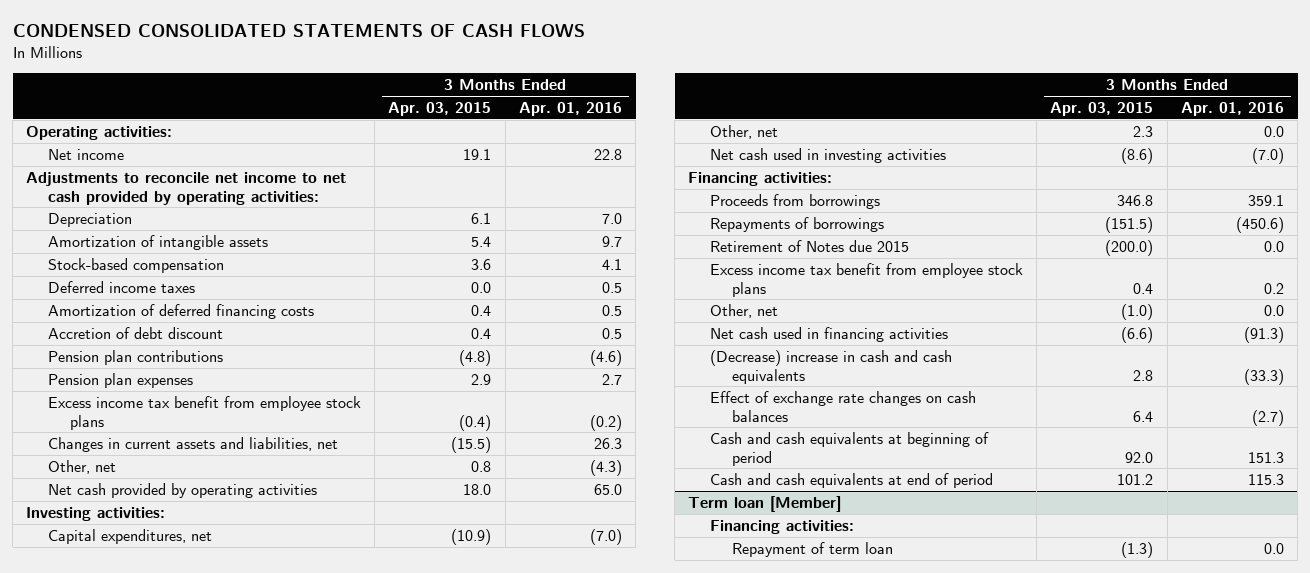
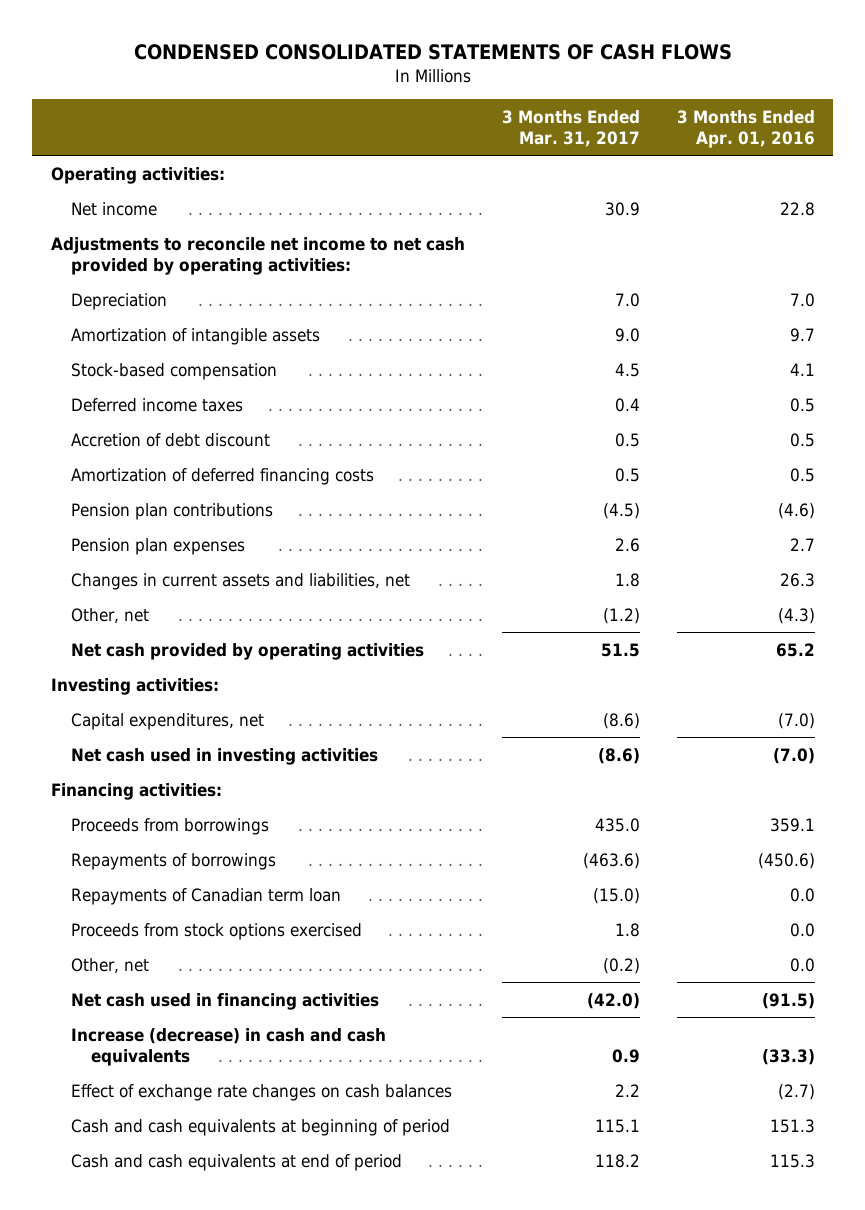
[388,101,492,116] Apr. 03, 2015 -> none
none -> [501,109,640,148] 3 Months Ended Mar. 31, 2017
[48,303,315,319] Amortization of deferred financing costs -> [71,467,375,485] Amortization of deferred financing costs
[48,395,362,430] Excess income tax benefit from employee stock plans -> none
[593,483,622,495] 65.0 -> [775,642,815,657] 65.2
[709,124,778,139] Other, net -> none
[709,239,909,252] Retirement of Notes due 2015 -> none
[709,262,1023,297] Excess income tax benefit from employee stock plans -> none
none -> [71,887,342,905] Repayments of Canadian term loan
none -> [71,922,363,940] Proceeds from stock options exercised
[1243,326,1284,343] (91.3) -> [761,992,815,1009] (91.5)
[709,349,952,384] (Decrease) increase in cash and cash equivalents -> [71,1027,387,1066] Increase (decrease) in cash and cash equivalents
[688,495,842,512] Term loan [Member] -> none
[709,519,854,534] Financing activities: -> none
[731,541,893,557] Repayment of term loan -> none

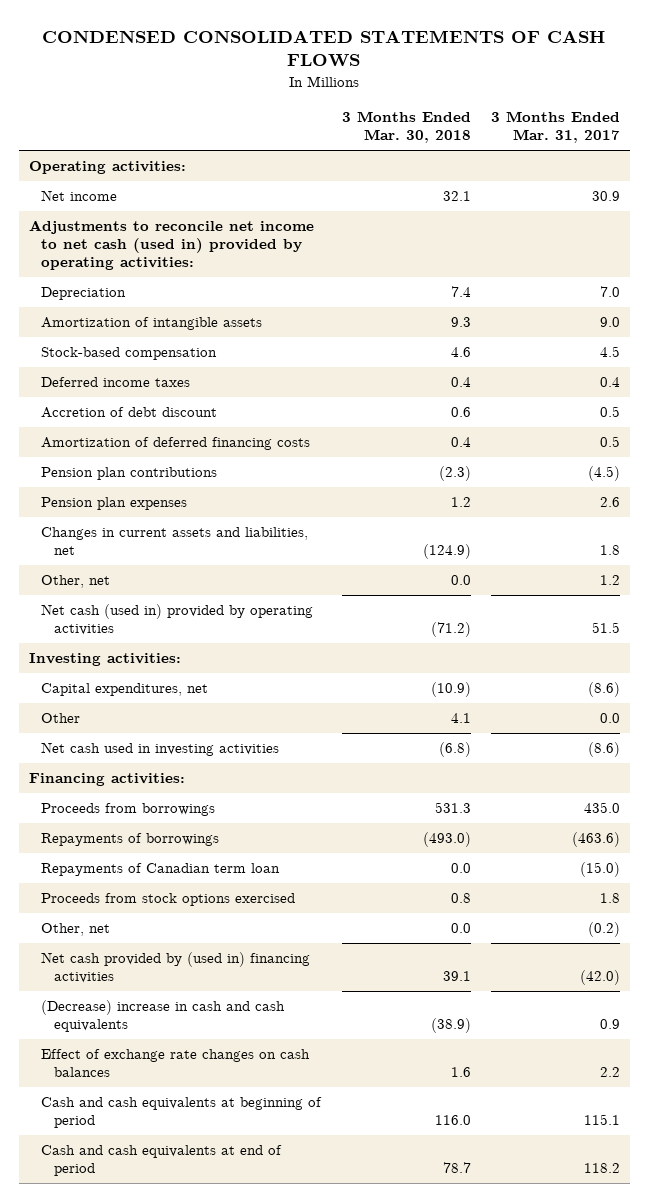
[676,109,815,149] 3 Months Ended Apr. 01, 2016 -> none
none -> [341,111,471,144] 3 Months Ended Mar. 30, 2018
[50,236,465,275] Adjustments to reconcile net income to net cash provided by operating activities: -> [29,220,315,271] Adjustments to reconcile net income to net cash (used in) provided by operating activities:
[602,607,640,624] (1.2) -> [599,575,620,586] 1.2
[71,642,425,660] Net cash provided by operating activities -> [41,604,314,636] Net cash (used in) provided by operating activities
none -> [41,713,81,724] Other
[71,992,380,1010] Net cash used in financing activities -> [41,952,311,984] Net cash provided by (used in) financing activities
[71,1027,387,1066] Increase (decrease) in cash and cash equivalents -> [41,1000,286,1033] (Decrease) increase in cash and cash equivalents

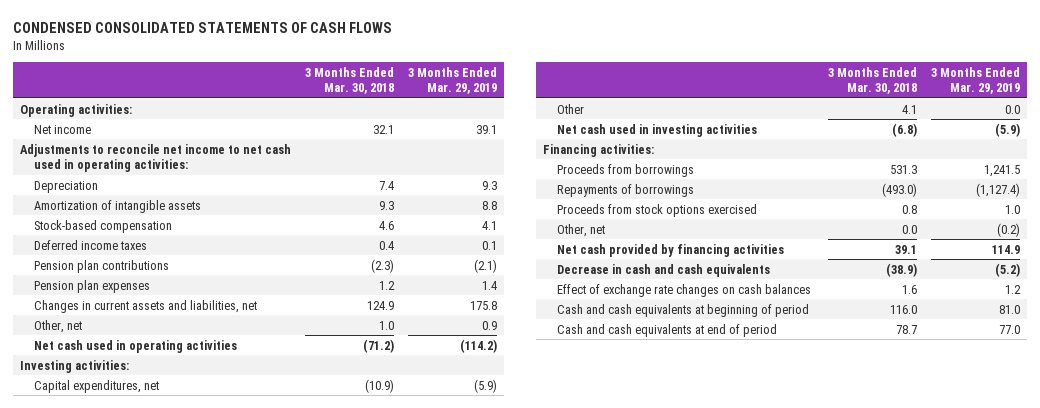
[490,111,620,144] 3 Months Ended Mar. 31, 2017 -> none
none -> [408,66,498,95] 3 Months Ended Mar. 29, 2019
[29,220,315,271] Adjustments to reconcile net income to net cash (used in) provided by operating activities: -> [20,143,292,172] Adjustments to reconcile net income to net cash used in operating activities:
[41,407,218,419] Accretion of debt discount -> none
[41,437,311,451] Amortization of deferred financing costs -> none
[422,544,471,560] (124.9) -> [367,300,395,310] 124.9
[450,575,471,586] 0.0 -> [379,320,395,330] 1.0
[41,604,314,636] Net cash (used in) provided by operating activities -> [34,339,238,353] Net cash used in operating activities
[41,863,281,877] Repayments of Canadian term loan -> none
[41,952,311,984] Net cash provided by (used in) financing activities -> [556,243,784,257] Net cash provided by financing activities
[41,1000,286,1033] (Decrease) increase in cash and cash equivalents -> [556,263,770,277] Decrease in cash and cash equivalents

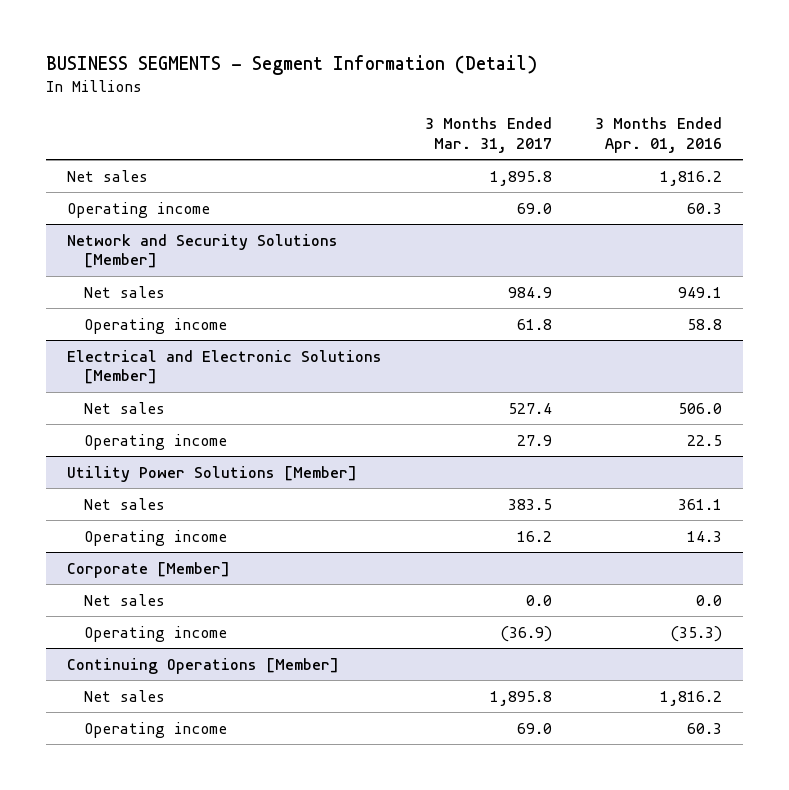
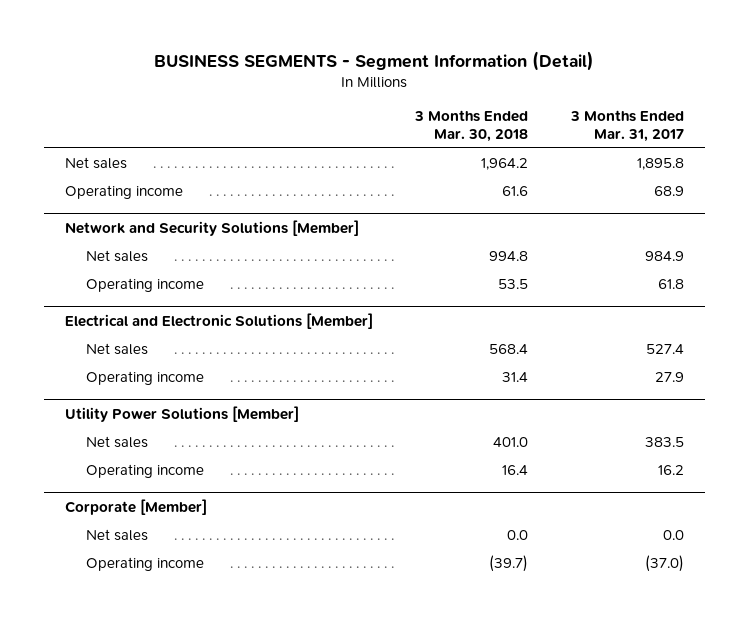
[594,117,722,153] 3 Months Ended Apr. 01, 2016 -> none
none -> [414,110,529,142] 3 Months Ended Mar. 30, 2018
[516,202,552,214] 69.0 -> [653,186,684,197] 68.9
[67,657,340,674] Continuing Operations [Member] -> none
[83,689,165,702] Net sales -> none
[83,721,227,738] Operating income -> none
[499,625,552,642] (36.9) -> [644,555,684,573] (37.0)

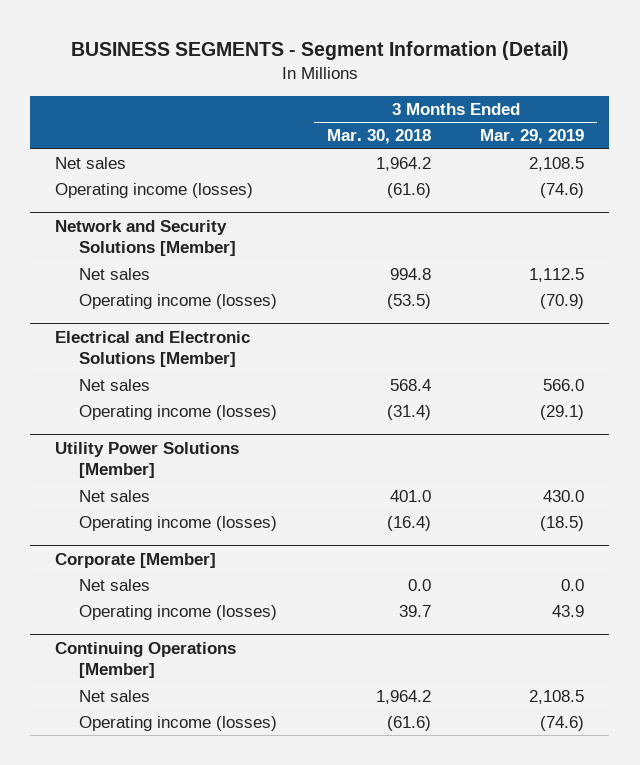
[569,110,684,142] 3 Months Ended Mar. 31, 2017 -> none
none -> [480,129,585,145] Mar. 29, 2019
[64,185,183,200] Operating income -> [55,183,254,199] Operating income (losses)
[502,186,529,197] 61.6 -> [386,183,431,199] (61.6)
[86,278,205,293] Operating income -> [79,294,278,310] Operating income (losses)
[498,279,529,290] 53.5 -> [386,294,431,310] (53.5)
[86,371,205,386] Operating income -> [79,405,278,421] Operating income (losses)
[502,372,529,383] 31.4 -> [386,405,431,421] (31.4)
[86,464,205,479] Operating income -> [79,516,278,532] Operating income (losses)
[502,465,529,476] 16.4 -> [386,516,431,532] (16.4)
[86,557,205,572] Operating income -> [79,605,278,621] Operating income (losses)
[489,555,529,573] (39.7) -> [398,605,431,618] 39.7
none -> [55,641,237,679] Continuing Operations [Member]
none -> [79,690,151,703] Net sales
none -> [79,716,278,732] Operating income (losses)

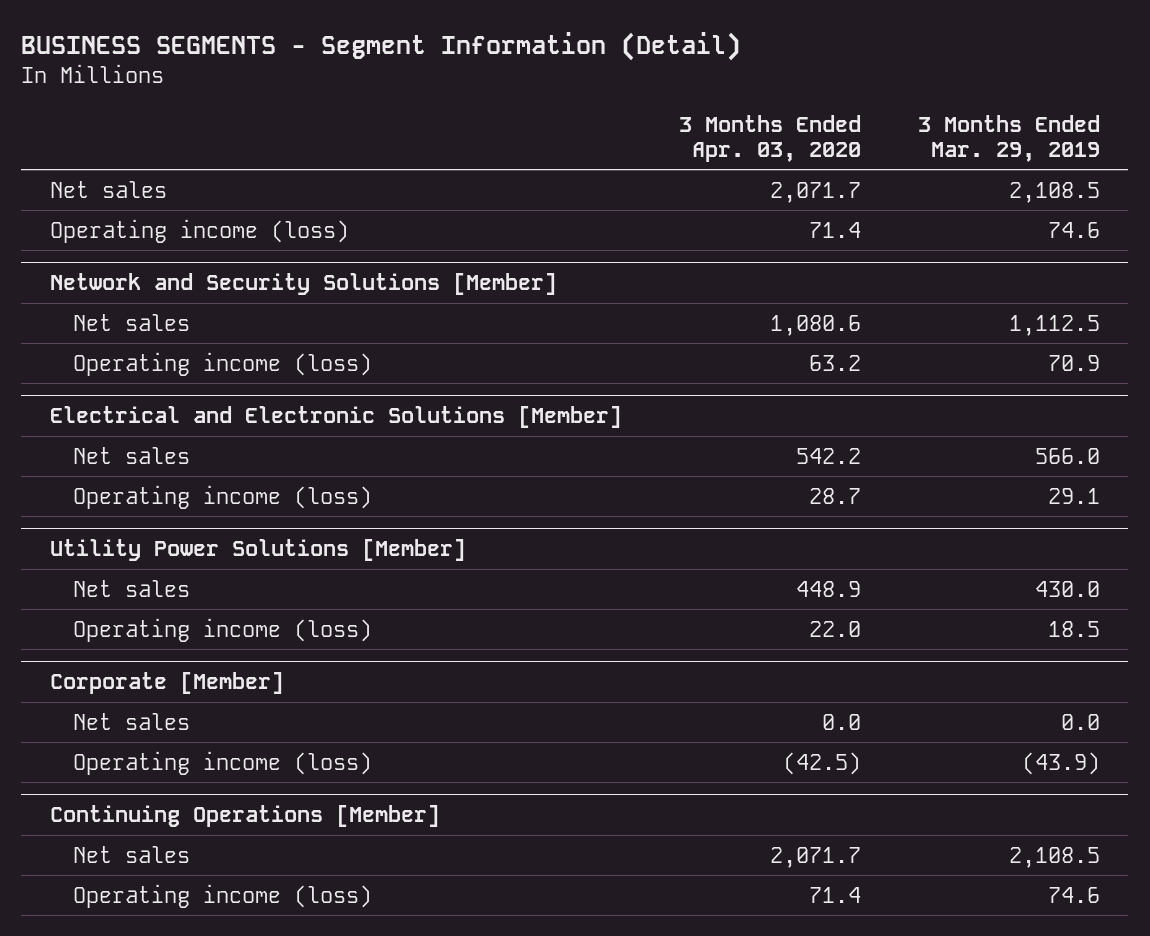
[326,129,431,145] Mar. 30, 2018 -> none
none -> [678,114,861,162] 3 Months Ended Apr. 03, 2020
[55,183,254,199] Operating income (losses) -> [49,218,349,243] Operating income (loss)
[540,183,585,199] (74.6) -> [1047,221,1100,238] 74.6
[79,294,278,310] Operating income (losses) -> [73,351,373,376] Operating income (loss)
[540,294,585,310] (70.9) -> [1047,354,1100,371] 70.9
[79,405,278,421] Operating income (losses) -> [73,484,373,509] Operating income (loss)
[540,405,585,421] (29.1) -> [1047,487,1100,504] 29.1
[79,516,278,532] Operating income (losses) -> [73,617,373,642] Operating income (loss)
[540,516,585,532] (18.5) -> [1047,620,1100,637] 18.5
[79,605,278,621] Operating income (losses) -> [73,750,373,775] Operating income (loss)
[552,605,585,618] 43.9 -> [1021,751,1100,775] (43.9)
[79,716,278,732] Operating income (losses) -> [73,883,373,908] Operating income (loss)
[540,716,585,732] (74.6) -> [1047,886,1100,903] 74.6

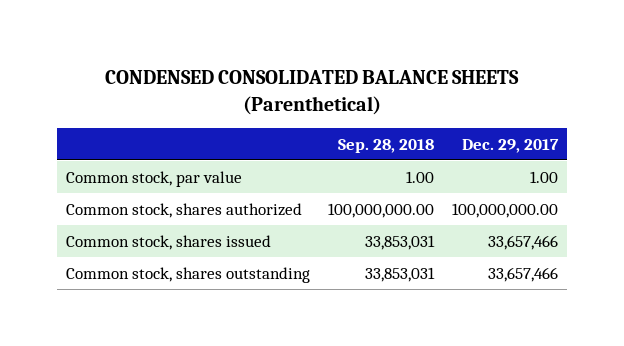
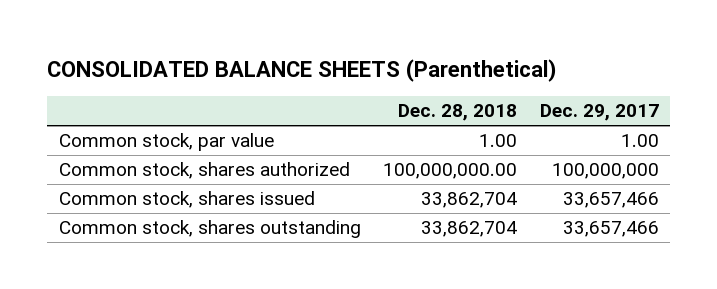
[104,70,519,115] CONDENSED CONSOLIDATED BALANCE SHEETS (Parenthetical) -> [47,58,558,82] CONSOLIDATED BALANCE SHEETS (Parenthetical)
[337,138,434,153] Sep. 28, 2018 -> none
none -> [398,104,518,122] Dec. 28, 2018
[451,202,558,218] 100,000,000.00 -> [551,163,659,180] 100,000,000

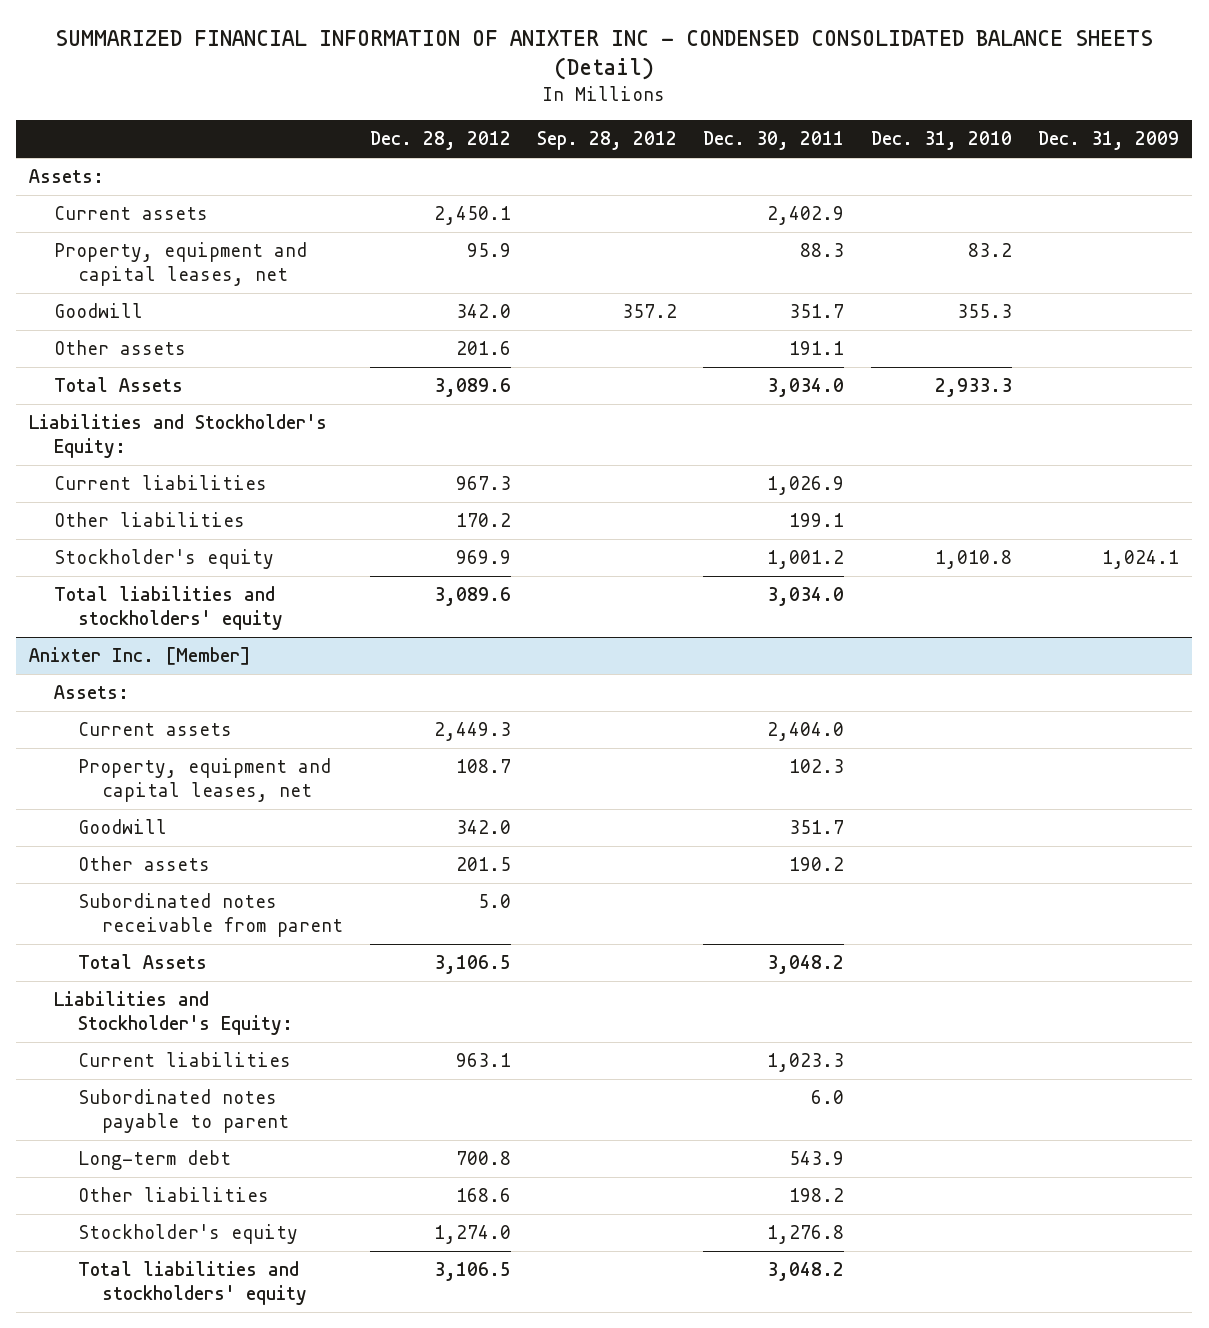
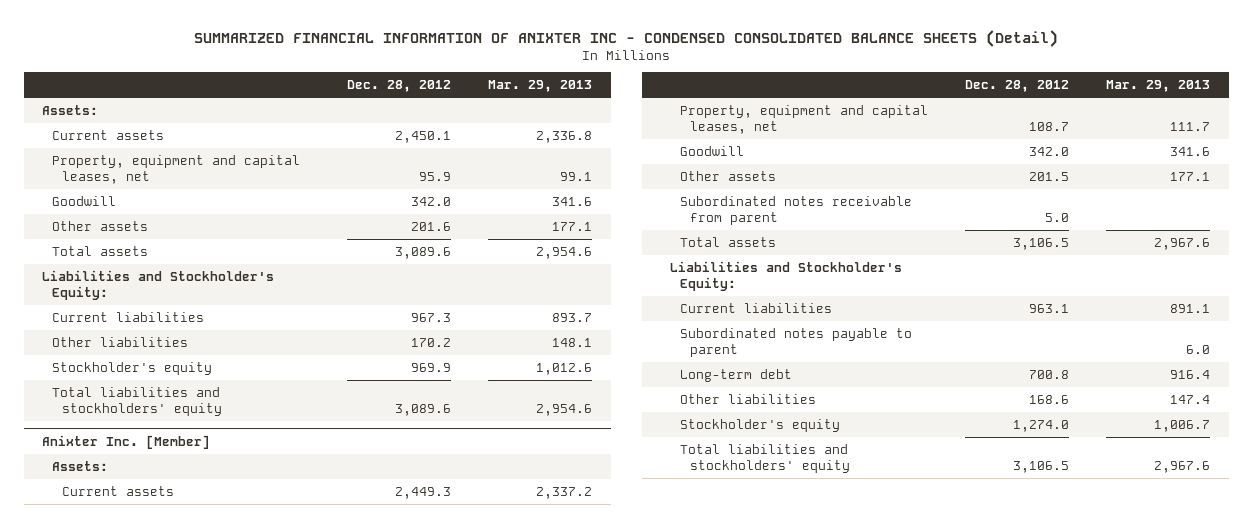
[537,131,678,151] Sep. 28, 2012 -> none
[703,131,845,151] Dec. 30, 2011 -> none
[870,131,1012,151] Dec. 31, 2010 -> none
[1038,131,1180,151] Dec. 31, 2009 -> none
none -> [488,79,593,92] Mar. 29, 2013
[53,377,183,393] Total Assets -> [52,245,149,256] Total assets
[78,954,208,970] Total Assets -> [679,236,776,247] Total assets

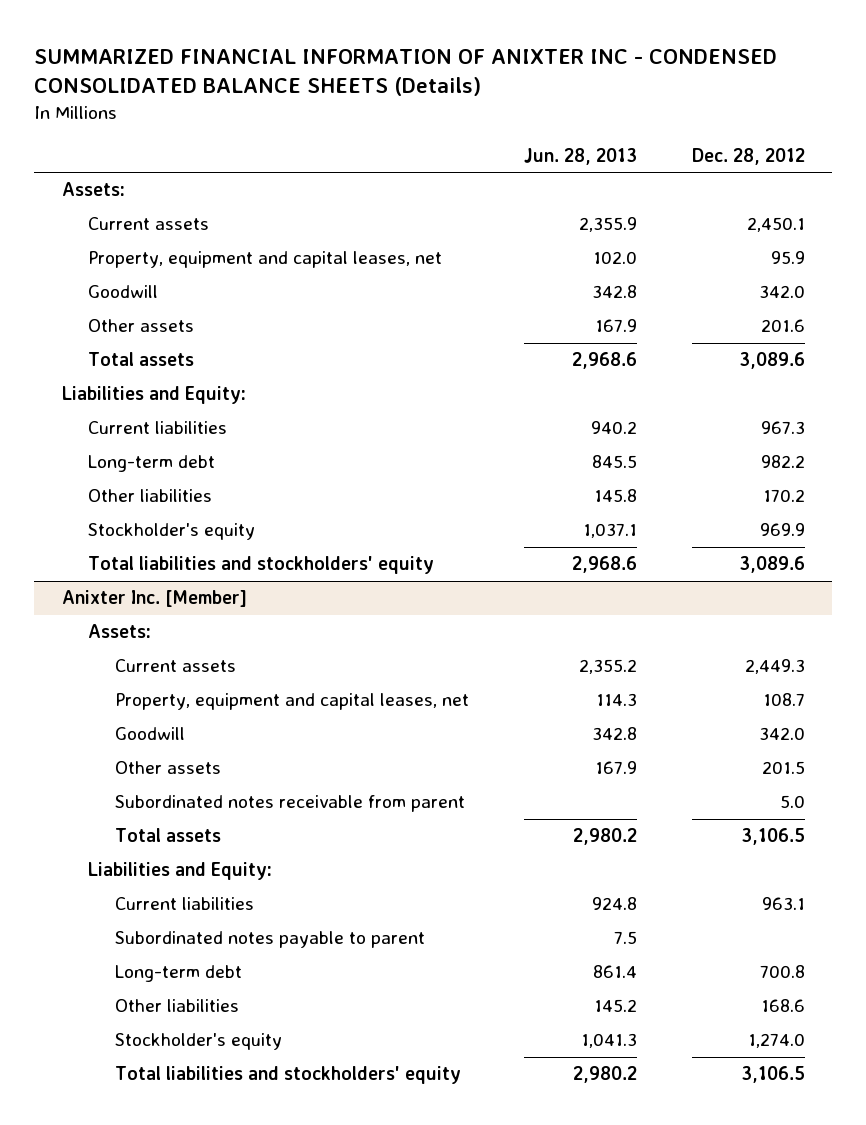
[194,29,1059,47] SUMMARIZED FINANCIAL INFORMATION OF ANIXTER INC - CONDENSED CONSOLIDATED BALANCE SHEETS (Detail) -> [34,48,778,97] SUMMARIZED FINANCIAL INFORMATION OF ANIXTER INC - CONDENSED CONSOLIDATED BALANCE SHEETS (Details)
[488,79,593,92] Mar. 29, 2013 -> none
none -> [523,147,637,165] Jun. 28, 2013
[42,269,275,300] Liabilities and Stockholder's Equity: -> [61,386,246,405] Liabilities and Equity:
none -> [88,455,216,473] Long-term debt
[669,260,902,291] Liabilities and Stockholder's Equity: -> [88,862,273,881] Liabilities and Equity:

